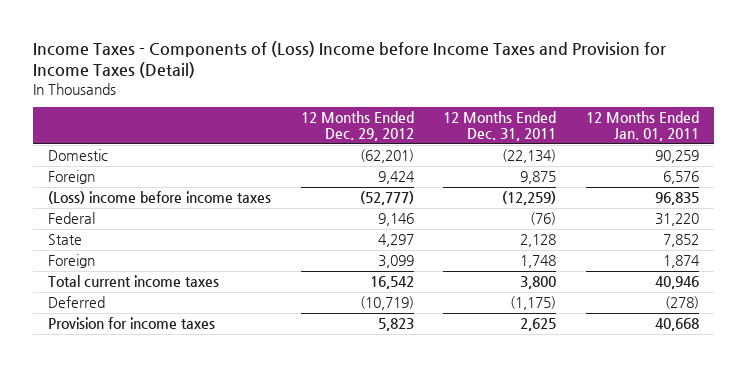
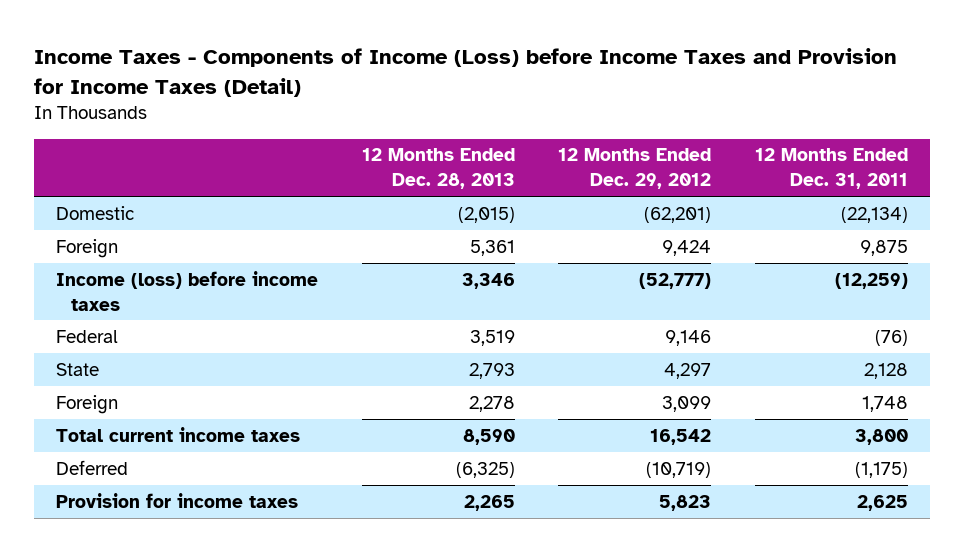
[33,41,667,79] Income Taxes - Components of (Loss) Income before Income Taxes and Provision for Income Taxes (Detail) -> [34,47,898,97] Income Taxes - Components of Income (Loss) before Income Taxes and Provision for Income Taxes (Detail)
[586,111,700,141] 12 Months Ended Jan. 01, 2011 -> none
none -> [361,148,515,190] 12 Months Ended Dec. 28, 2013
[48,191,272,205] (Loss) income before income taxes -> [55,270,318,311] Income (loss) before income taxes

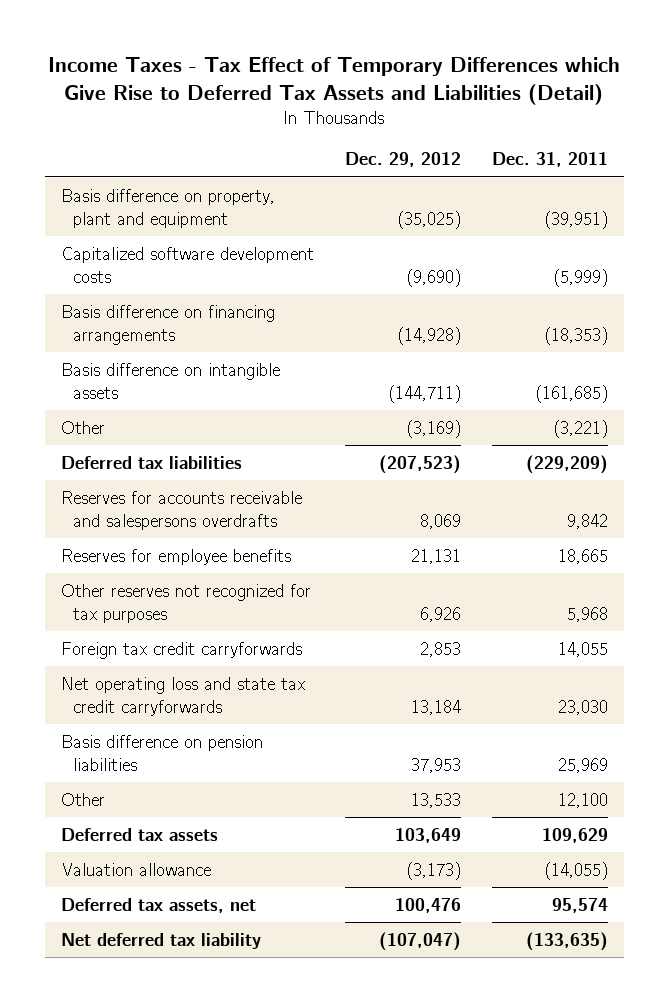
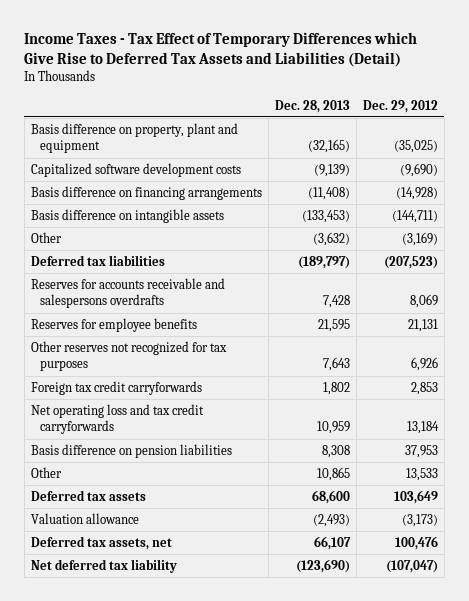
[492,152,609,168] Dec. 31, 2011 -> none
none -> [274,99,350,113] Dec. 28, 2013
[60,676,305,716] Net operating loss and state tax credit carryforwards -> [30,403,204,435] Net operating loss and tax credit carryforwards

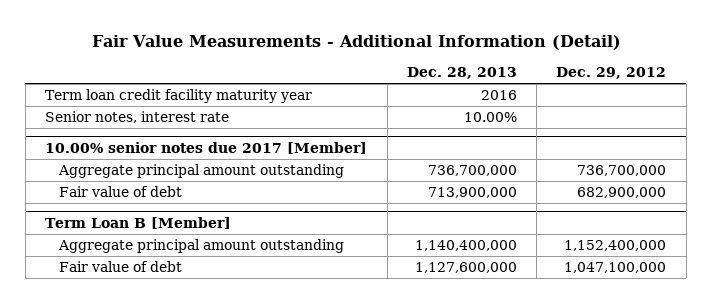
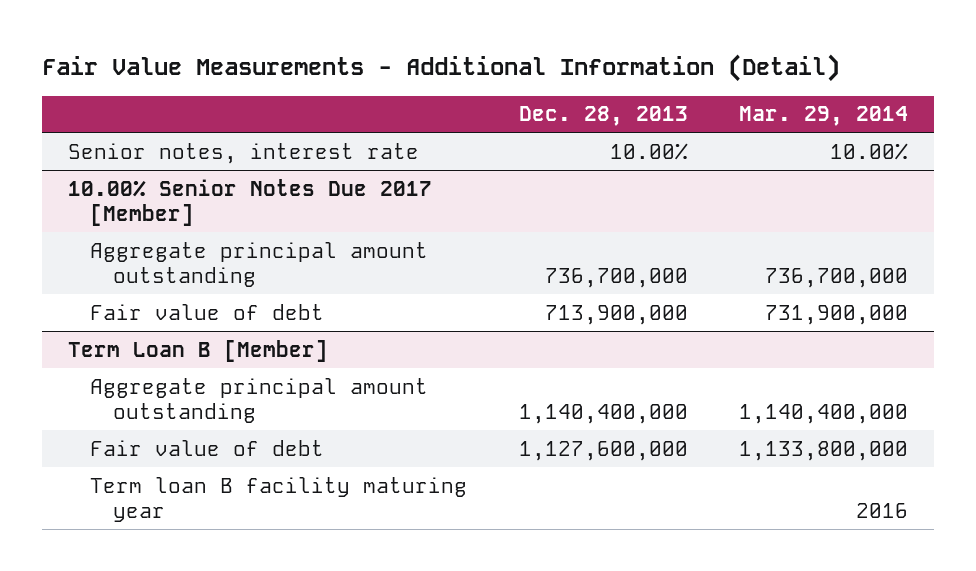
[556,67,667,80] Dec. 29, 2012 -> none
none -> [739,106,909,127] Mar. 29, 2014
[45,89,313,104] Term loan credit facility maturity year -> none
[45,141,368,154] 10.00% senior notes due 2017 [Member] -> [68,178,433,227] 10.00% Senior Notes Due 2017 [Member]
none -> [90,476,468,523] Term loan B facility maturing year

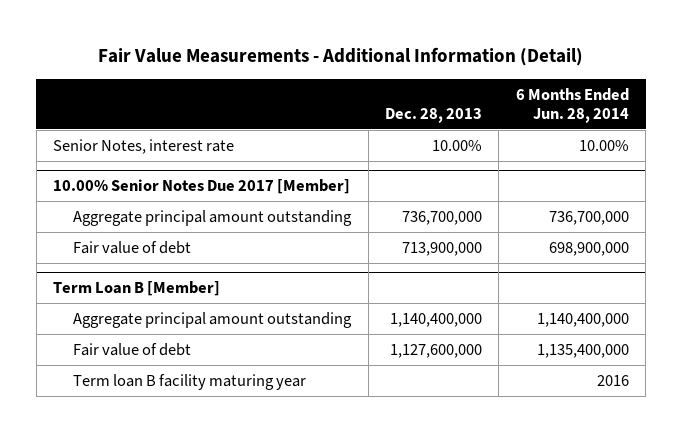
[739,106,909,127] Mar. 29, 2014 -> none
none -> [515,87,629,123] 6 Months Ended Jun. 28, 2014
[68,142,420,164] Senior notes, interest rate -> [53,138,235,154] Senior Notes, interest rate

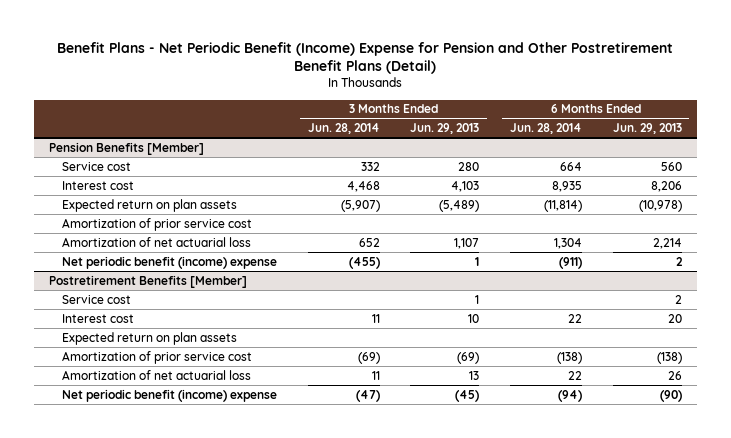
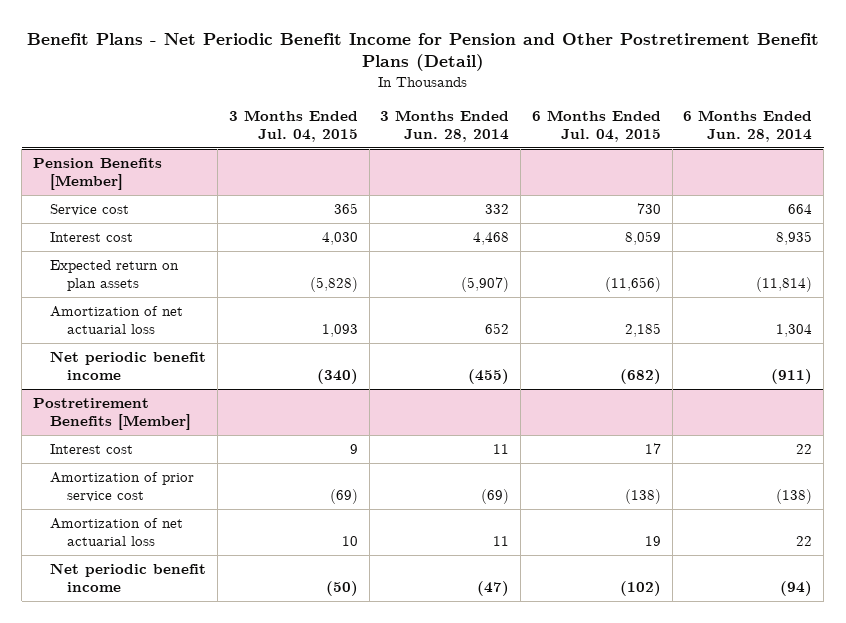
[57,41,674,75] Benefit Plans - Net Periodic Benefit (Income) Expense for Pension and Other Postretirement Benefit Plans (Detail) -> [26,32,819,72] Benefit Plans - Net Periodic Benefit Income for Pension and Other Postretirement Benefit Plans (Detail)
[410,122,480,134] Jun. 29, 2013 -> none
[612,122,682,134] Jun. 29, 2013 -> none
none -> [228,109,358,143] 3 Months Ended Jul. 04, 2015
none -> [531,109,661,143] 6 Months Ended Jul. 04, 2015
[62,217,253,231] Amortization of prior service cost -> none
[62,255,278,269] Net periodic benefit (income) expense -> [50,350,207,381] Net periodic benefit income
[62,294,132,304] Service cost -> none
[62,331,238,345] Expected return on plan assets -> none
[62,388,278,402] Net periodic benefit (income) expense -> [50,562,207,593] Net periodic benefit income

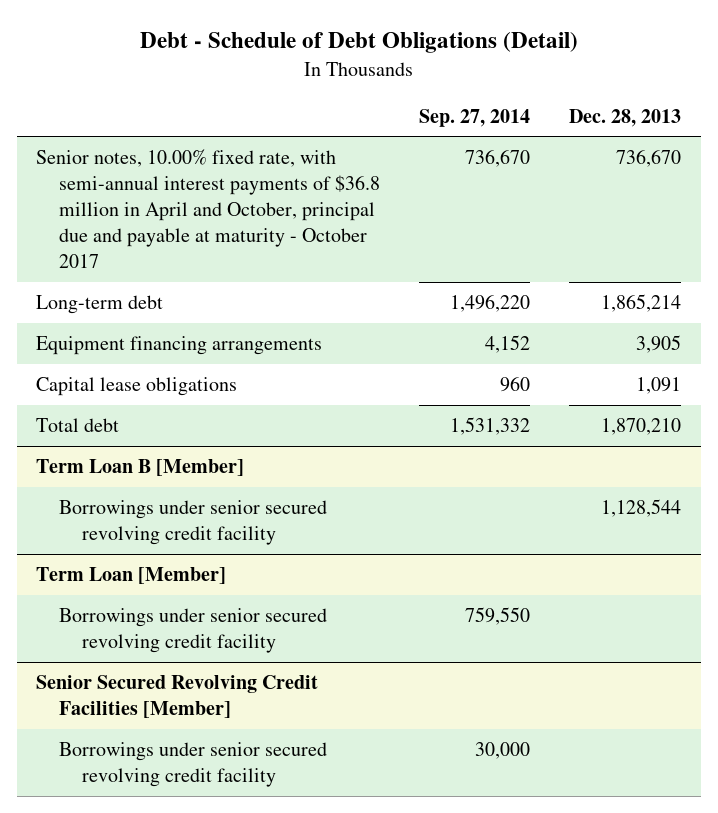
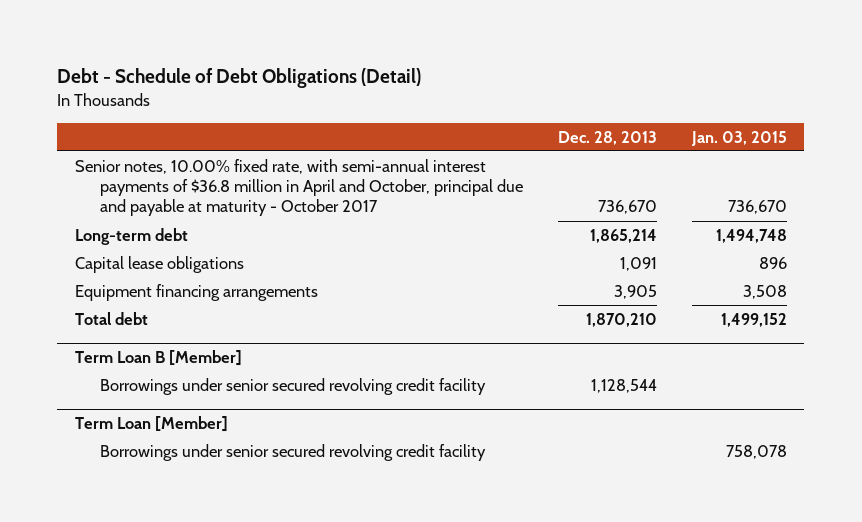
[419,108,531,127] Sep. 27, 2014 -> none
none -> [690,130,787,146] Jan. 03, 2015
[36,336,323,356] Equipment financing arrangements -> [74,283,318,301] Equipment financing arrangements
[36,675,319,719] Senior Secured Revolving Credit Facilities [Member] -> none
[59,742,328,788] Borrowings under senior secured revolving credit facility -> none

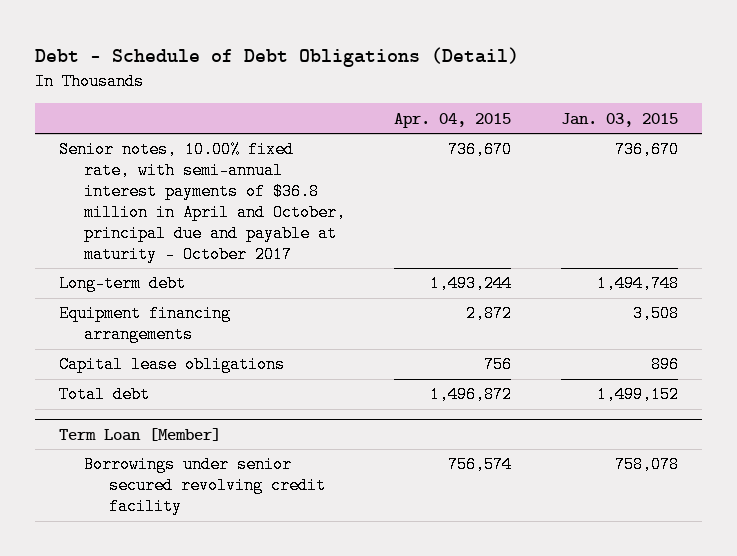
[558,130,658,145] Dec. 28, 2013 -> none
none -> [394,112,512,128] Apr. 04, 2015
[74,255,244,273] Capital lease obligations -> [59,356,286,374] Capital lease obligations
[74,350,242,367] Term Loan B [Member] -> none
[100,377,487,395] Borrowings under senior secured revolving credit facility -> none

